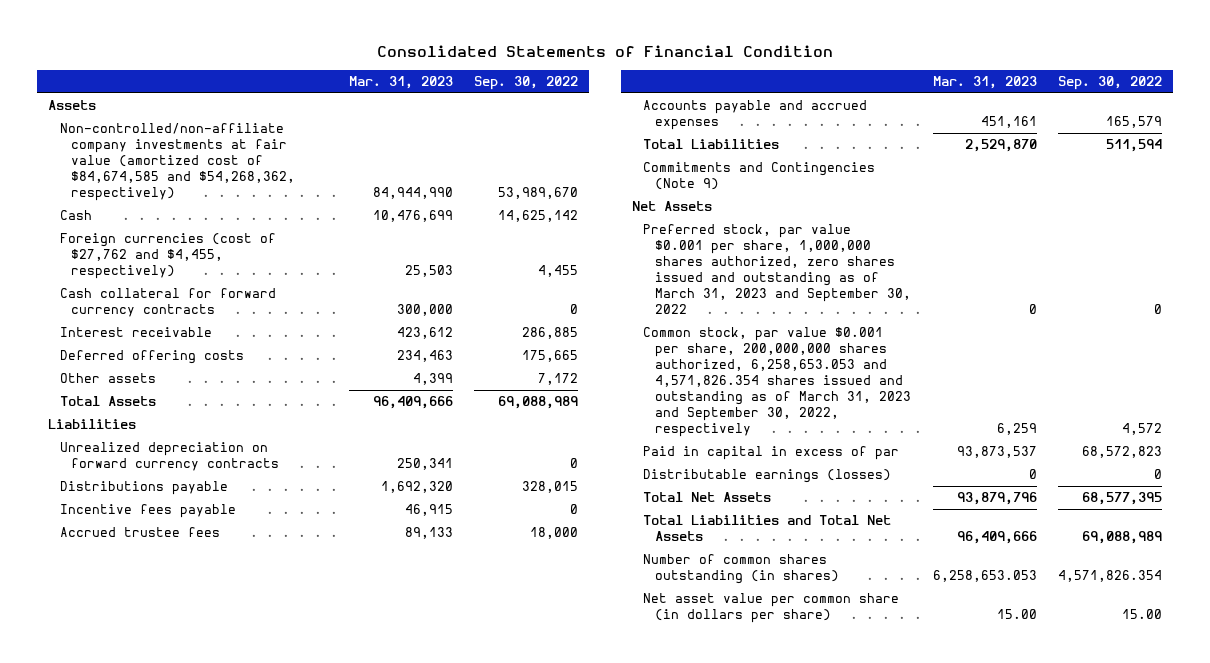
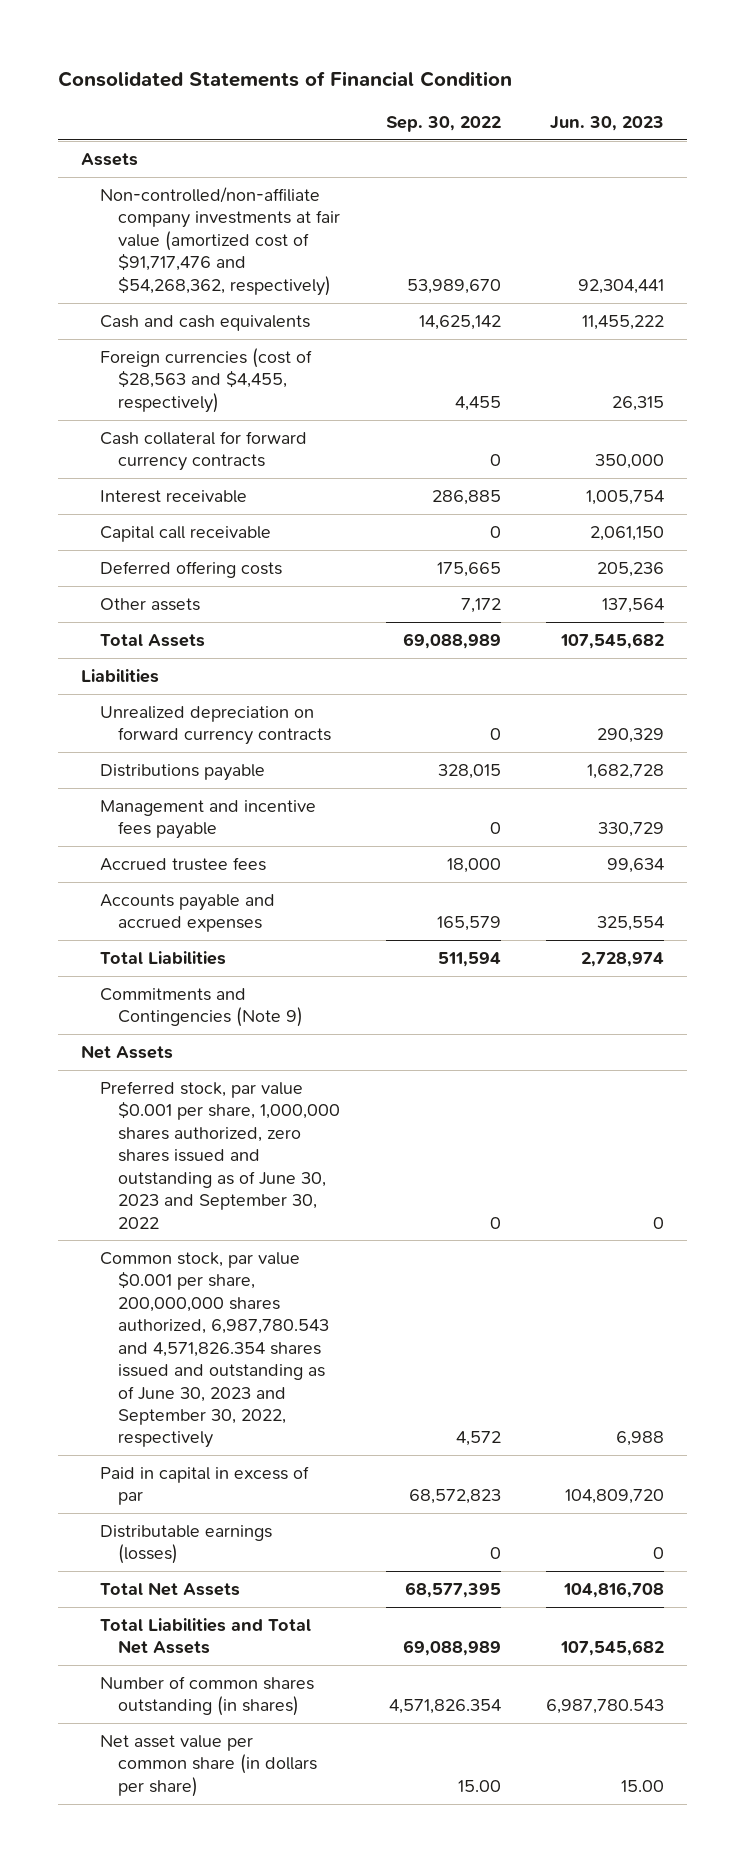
[348,75,453,89] Mar. 31, 2023 -> none
none -> [550,116,665,132] Jun. 30, 2023
[59,123,296,202] Non-controlled/non-affiliate company investments at fair value (amortized cost of $84,674,585 and $54,268,362, respectively) -> [99,187,341,296] Non-controlled/non-affiliate company investments at fair value (amortized cost of $91,717,476 and $54,268,362, respectively)
[59,210,92,221] Cash -> [99,315,310,332] Cash and cash equivalents
[59,233,276,280] Foreign currencies (cost of $27,762 and $4,455, respectively) -> [99,348,312,413] Foreign currencies (cost of $28,563 and $4,455, respectively)
none -> [99,526,271,543] Capital call receivable
[59,504,236,519] Incentive fees payable -> [99,800,316,840] Management and incentive fees payable
[643,224,912,315] Preferred stock, par value $0.001 per share, 1,000,000 shares authorized, zero shares issued and outstanding as of March 31, 2023 and September 30, 2022 -> [99,1081,341,1229] Preferred stock, par value $0.001 per share, 1,000,000 shares authorized, zero shares issued and outstanding as of June 30, 2023 and September 30, 2022
[643,327,912,437] Common stock, par value $0.001 per share, 200,000,000 shares authorized, 6,258,653.053 and 4,571,826.354 shares issued and outstanding as of March 31, 2023 and September 30, 2022, respectively -> [99,1252,330,1449] Common stock, par value $0.001 per share, 200,000,000 shares authorized, 6,987,780.543 and 4,571,826.354 shares issued and outstanding as of June 30, 2023 and September 30, 2022, respectively

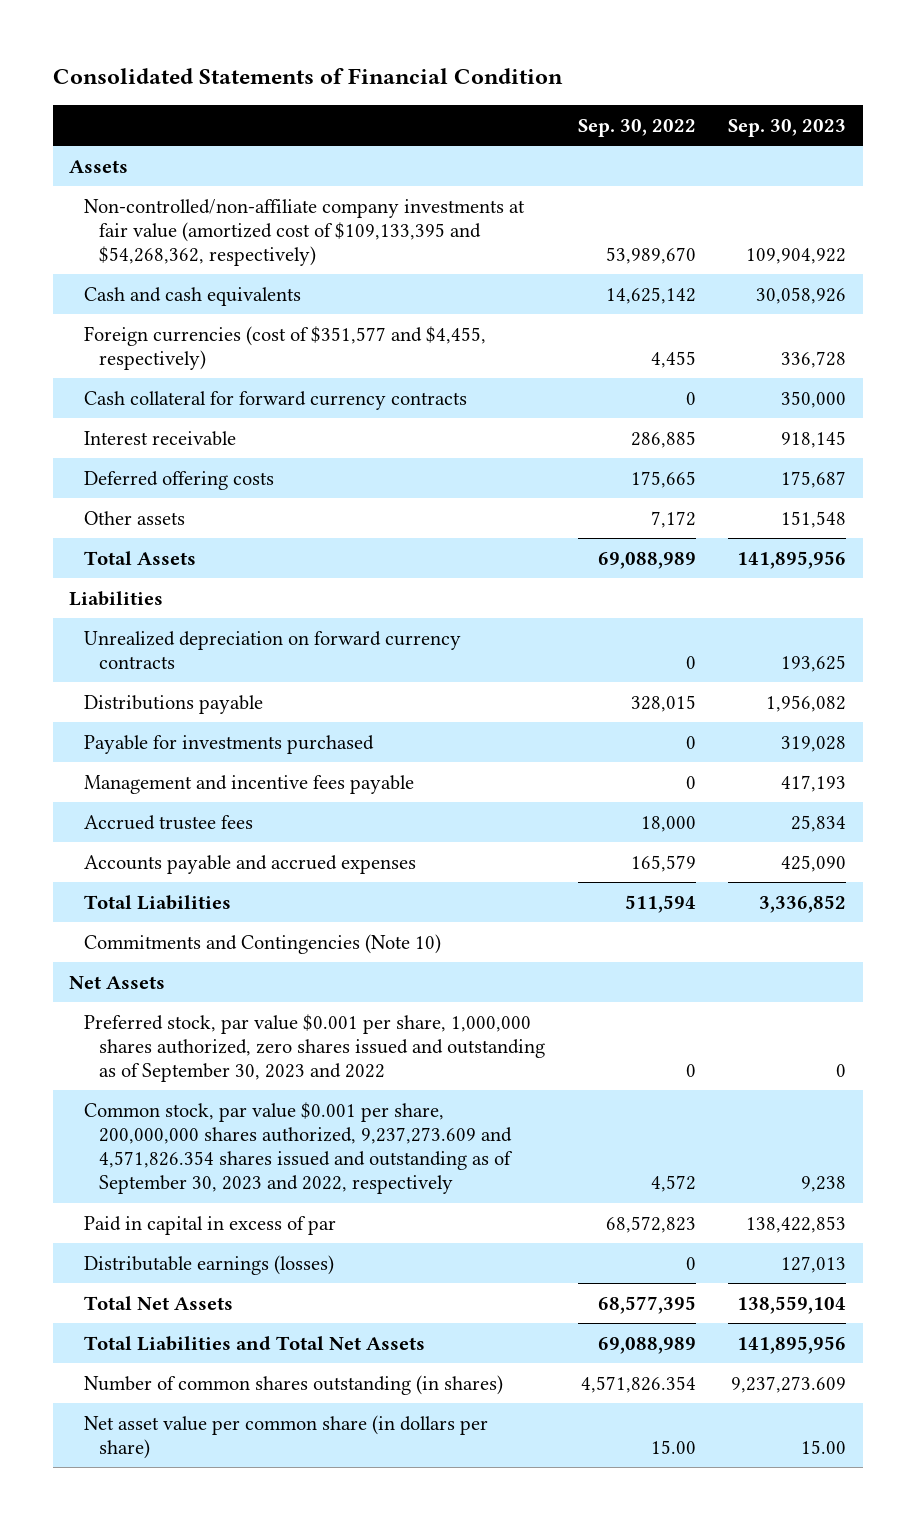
[550,116,665,132] Jun. 30, 2023 -> none
none -> [728,118,847,137] Sep. 30, 2023
[99,187,341,296] Non-controlled/non-affiliate company investments at fair value (amortized cost of $91,717,476 and $54,268,362, respectively) -> [83,198,525,266] Non-controlled/non-affiliate company investments at fair value (amortized cost of $109,133,395 and $54,268,362, respectively)
[99,348,312,413] Foreign currencies (cost of $28,563 and $4,455, respectively) -> [83,325,486,370] Foreign currencies (cost of $351,577 and $4,455, respectively)
[99,526,271,543] Capital call receivable -> none
none -> [83,734,374,754] Payable for investments purchased
[99,988,304,1028] Commitments and Contingencies (Note 9) -> [83,933,441,954] Commitments and Contingencies (Note 10)
[99,1081,341,1229] Preferred stock, par value $0.001 per share, 1,000,000 shares authorized, zero shares issued and outstanding as of June 30, 2023 and September 30, 2022 -> [83,1013,546,1082] Preferred stock, par value $0.001 per share, 1,000,000 shares authorized, zero shares issued and outstanding as of September 30, 2023 and 2022
[99,1252,330,1449] Common stock, par value $0.001 per share, 200,000,000 shares authorized, 6,987,780.543 and 4,571,826.354 shares issued and outstanding as of June 30, 2023 and September 30, 2022, respectively -> [83,1101,514,1195] Common stock, par value $0.001 per share, 200,000,000 shares authorized, 9,237,273.609 and 4,571,826.354 shares issued and outstanding as of September 30, 2023 and 2022, respectively

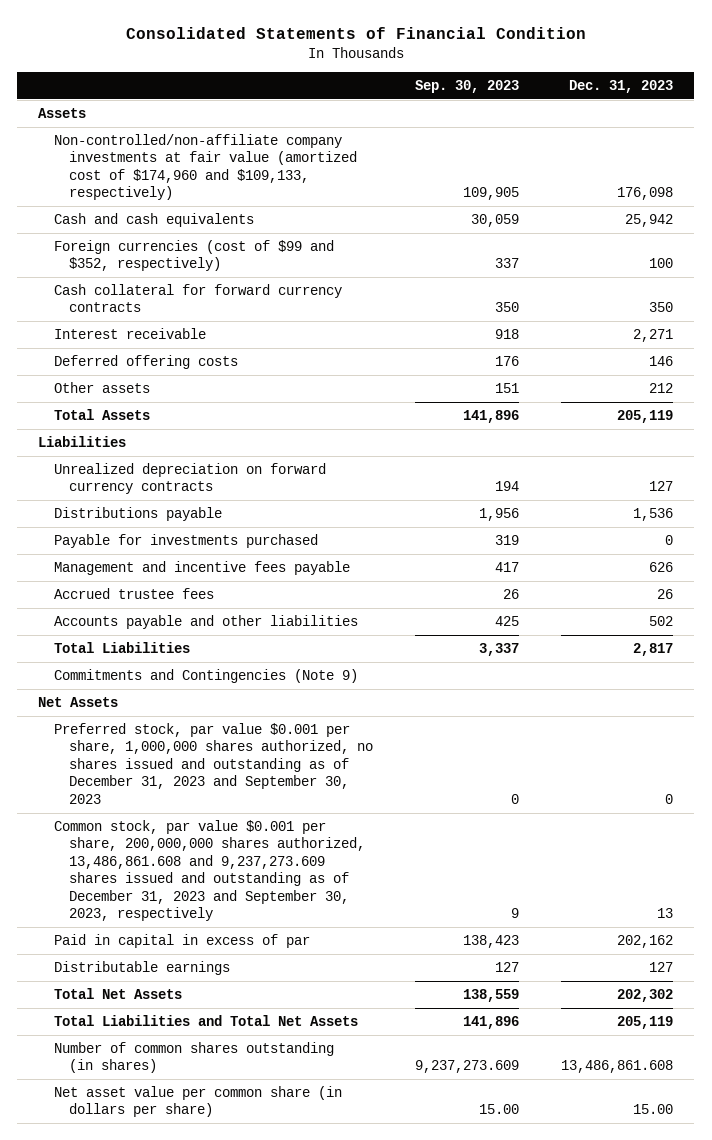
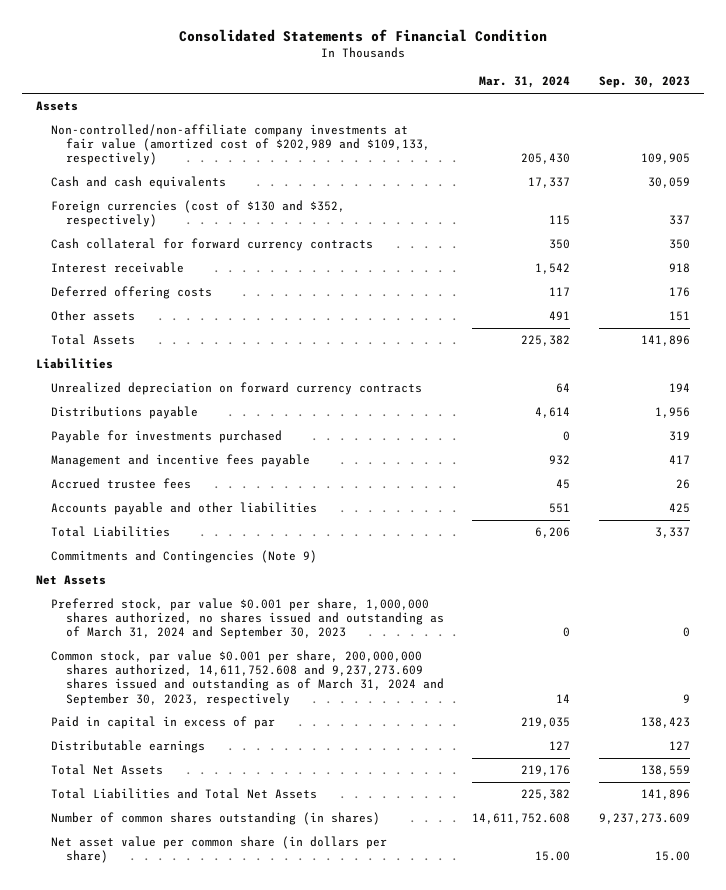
[569,80,674,94] Dec. 31, 2023 -> none
none -> [479,76,571,89] Mar. 31, 2024
[53,133,358,201] Non-controlled/non-affiliate company investments at fair value (amortized cost of $174,960 and $109,133, respectively) -> [51,124,431,166] Non-controlled/non-affiliate company investments at fair value (amortized cost of $202,989 and $109,133, respectively)
[53,239,334,272] Foreign currencies (cost of $99 and $352, respectively) -> [51,200,346,228] Foreign currencies (cost of $130 and $352, respectively)
[53,722,374,804] Preferred stock, par value $0.001 per share, 1,000,000 shares authorized, no shares issued and outstanding as of December 31, 2023 and September 30, 2023 -> [51,598,445,640] Preferred stock, par value $0.001 per share, 1,000,000 shares authorized, no shares issued and outstanding as of March 31, 2024 and September 30, 2023
[53,819,366,922] Common stock, par value $0.001 per share, 200,000,000 shares authorized, 13,486,861.608 and 9,237,273.609 shares issued and outstanding as of December 31, 2023 and September 30, 2023, respectively -> [51,650,445,706] Common stock, par value $0.001 per share, 200,000,000 shares authorized, 14,611,752.608 and 9,237,273.609 shares issued and outstanding as of March 31, 2024 and September 30, 2023, respectively

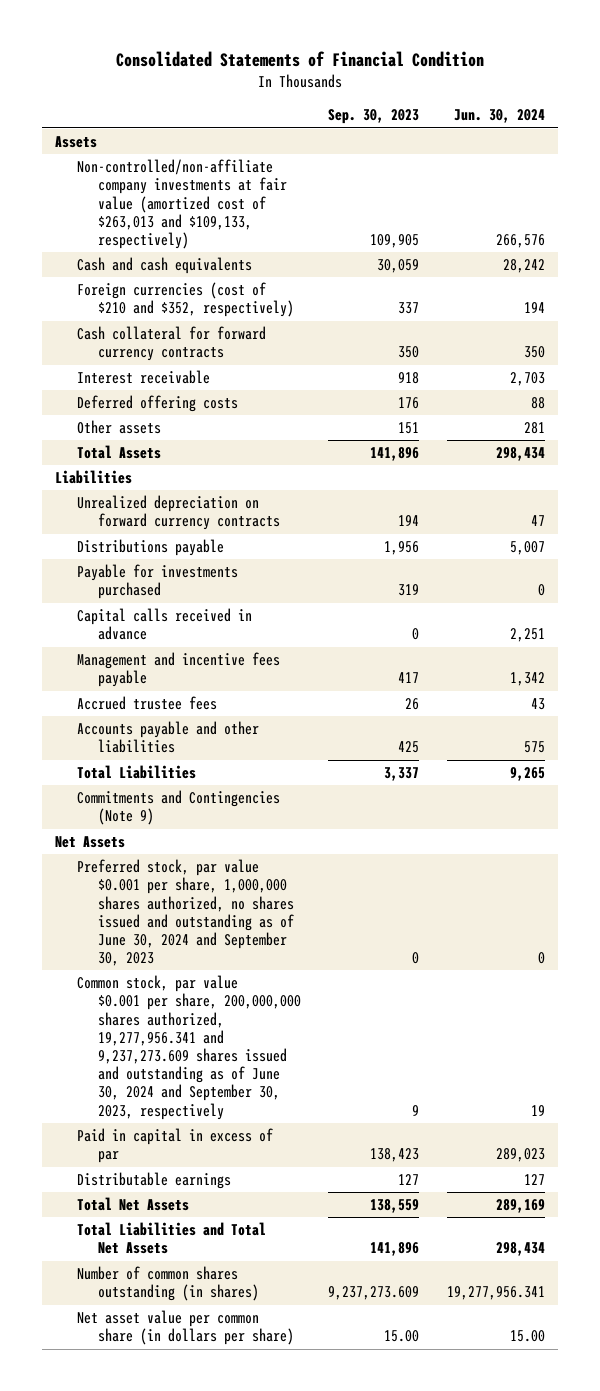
[479,76,571,89] Mar. 31, 2024 -> none
none -> [453,109,545,124] Jun. 30, 2024
[51,124,431,166] Non-controlled/non-affiliate company investments at fair value (amortized cost of $202,989 and $109,133, respectively) -> [76,159,288,250] Non-controlled/non-affiliate company investments at fair value (amortized cost of $263,013 and $109,133, respectively)
[51,200,346,228] Foreign currencies (cost of $130 and $352, respectively) -> [76,282,295,318] Foreign currencies (cost of $210 and $352, respectively)
none -> [76,608,252,641] Capital calls received in advance
[51,598,445,640] Preferred stock, par value $0.001 per share, 1,000,000 shares authorized, no shares issued and outstanding as of March 31, 2024 and September 30, 2023 -> [76,859,295,967] Preferred stock, par value $0.001 per share, 1,000,000 shares authorized, no shares issued and outstanding as of June 30, 2024 and September 30, 2023
[51,650,445,706] Common stock, par value $0.001 per share, 200,000,000 shares authorized, 14,611,752.608 and 9,237,273.609 shares issued and outstanding as of March 31, 2024 and September 30, 2023, respectively -> [76,975,302,1120] Common stock, par value $0.001 per share, 200,000,000 shares authorized, 19,277,956.341 and 9,237,273.609 shares issued and outstanding as of June 30, 2024 and September 30, 2023, respectively

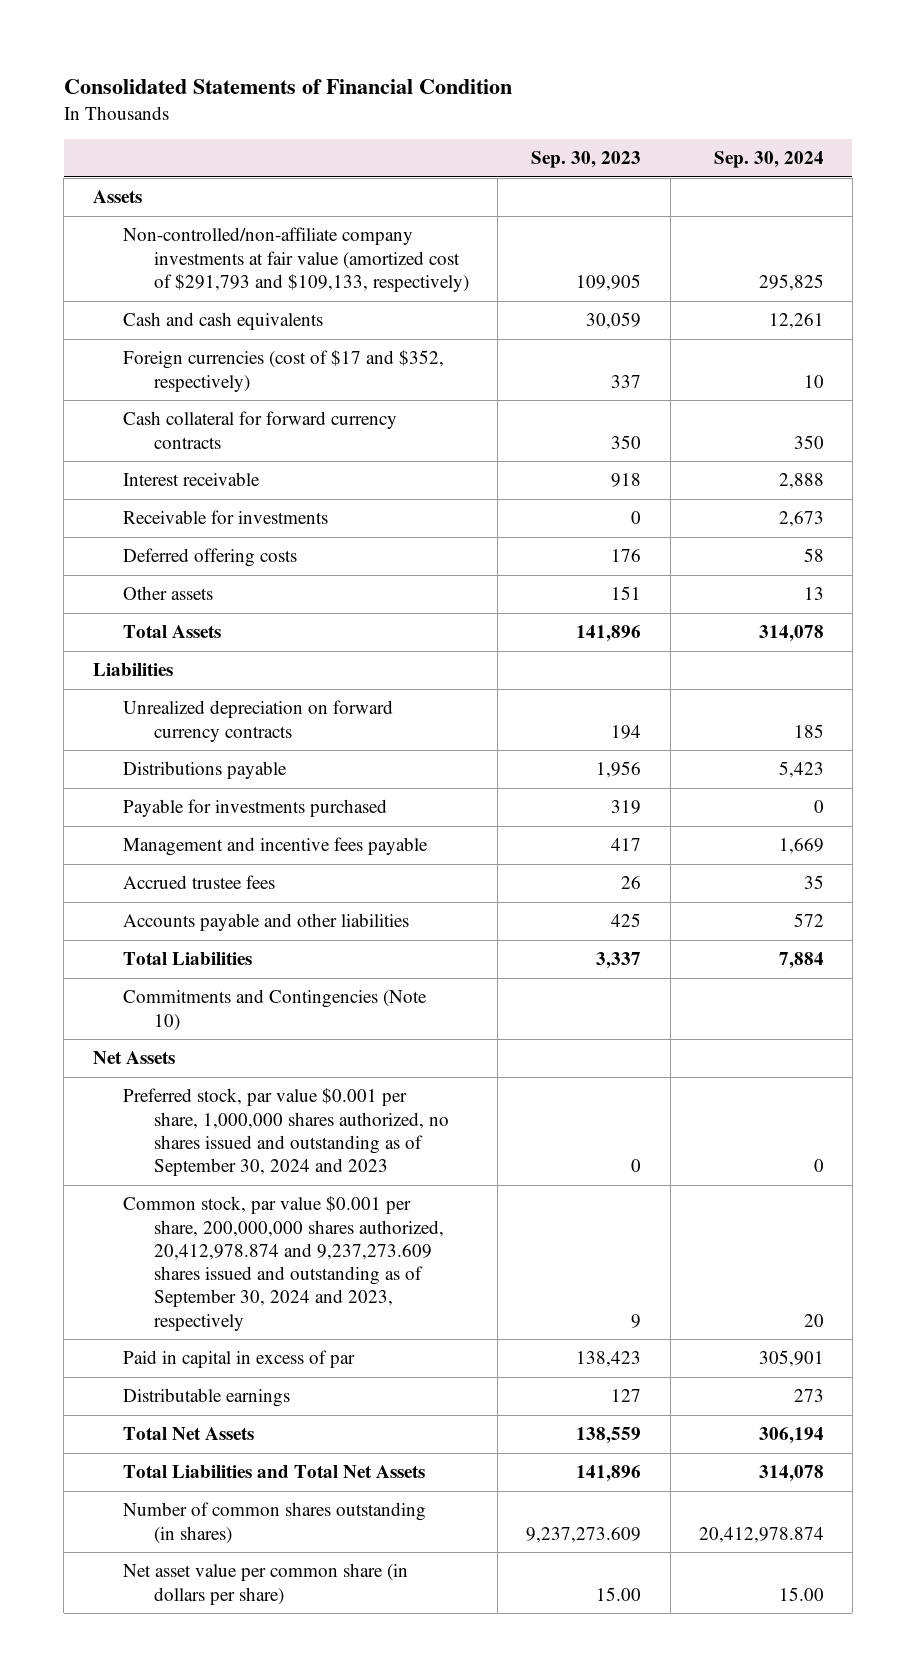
[453,109,545,124] Jun. 30, 2024 -> none
none -> [713,151,824,169] Sep. 30, 2024
[76,159,288,250] Non-controlled/non-affiliate company investments at fair value (amortized cost of $263,013 and $109,133, respectively) -> [123,227,469,292] Non-controlled/non-affiliate company investments at fair value (amortized cost of $291,793 and $109,133, respectively)
[76,282,295,318] Foreign currencies (cost of $210 and $352, respectively) -> [123,350,445,392] Foreign currencies (cost of $17 and $352, respectively)
none -> [123,510,329,525] Receivable for investments
[76,608,252,641] Capital calls received in advance -> none
[76,790,280,826] Commitments and Contingencies (Note 9) -> [123,989,428,1031] Commitments and Contingencies (Note 10)
[76,859,295,967] Preferred stock, par value $0.001 per share, 1,000,000 shares authorized, no shares issued and outstanding as of June 30, 2024 and September 30, 2023 -> [123,1088,449,1177] Preferred stock, par value $0.001 per share, 1,000,000 shares authorized, no shares issued and outstanding as of September 30, 2024 and 2023
[76,975,302,1120] Common stock, par value $0.001 per share, 200,000,000 shares authorized, 19,277,956.341 and 9,237,273.609 shares issued and outstanding as of June 30, 2024 and September 30, 2023, respectively -> [123,1196,444,1331] Common stock, par value $0.001 per share, 200,000,000 shares authorized, 20,412,978.874 and 9,237,273.609 shares issued and outstanding as of September 30, 2024 and 2023, respectively

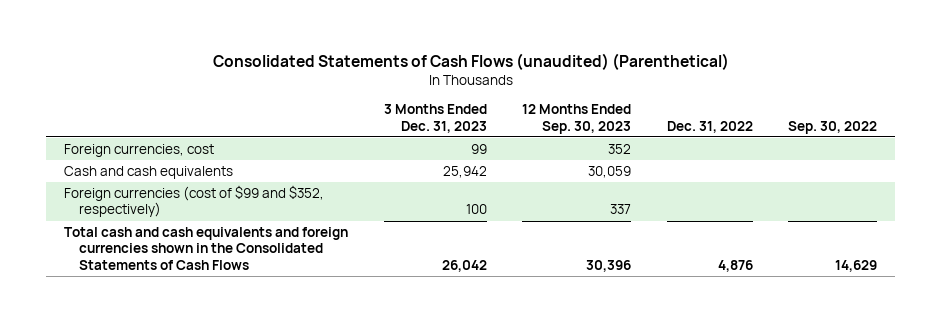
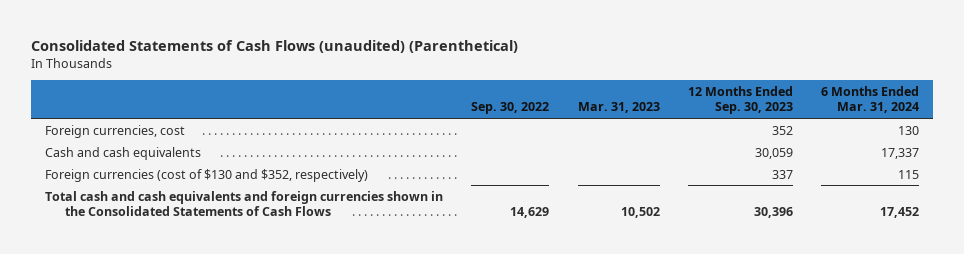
[383,104,487,133] 3 Months Ended Dec. 31, 2023 -> none
[666,120,753,133] Dec. 31, 2022 -> none
none -> [577,102,660,114] Mar. 31, 2023
none -> [821,86,920,114] 6 Months Ended Mar. 31, 2024
[64,184,325,218] Foreign currencies (cost of $99 and $352, respectively) -> [45,168,369,182] Foreign currencies (cost of $130 and $352, respectively)

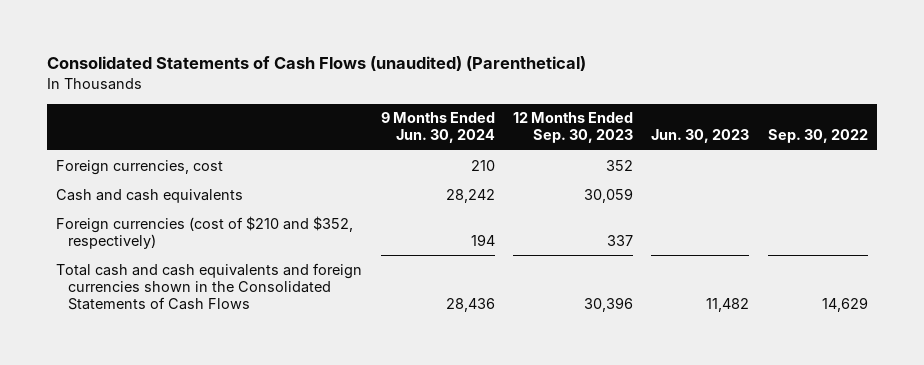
[577,102,660,114] Mar. 31, 2023 -> none
[821,86,920,114] 6 Months Ended Mar. 31, 2024 -> none
none -> [380,112,495,144] 9 Months Ended Jun. 30, 2024
none -> [651,129,750,144] Jun. 30, 2023
[45,168,369,182] Foreign currencies (cost of $130 and $352, respectively) -> [56,215,354,249] Foreign currencies (cost of $210 and $352, respectively)

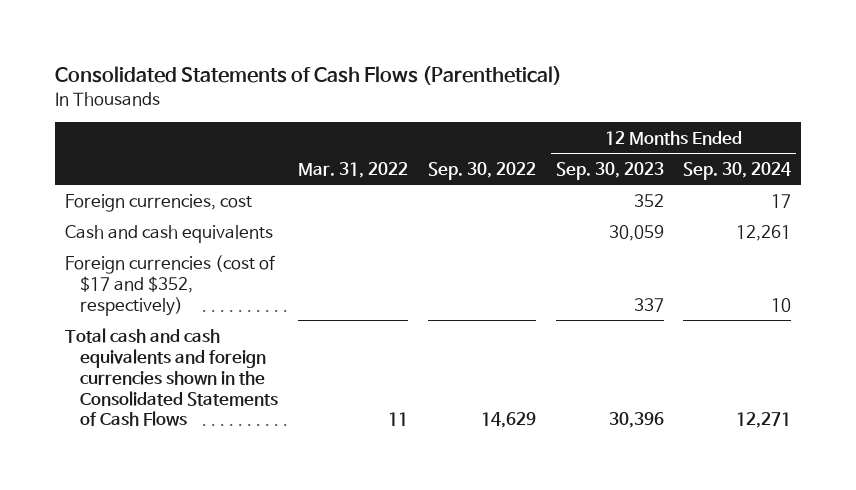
[47,56,587,72] Consolidated Statements of Cash Flows (unaudited) (Parenthetical) -> [55,65,563,85] Consolidated Statements of Cash Flows (Parenthetical)
[380,112,495,144] 9 Months Ended Jun. 30, 2024 -> none
[651,129,750,144] Jun. 30, 2023 -> none
none -> [298,161,409,178] Mar. 31, 2022
none -> [683,161,792,180] Sep. 30, 2024
[56,215,354,249] Foreign currencies (cost of $210 and $352, respectively) -> [65,254,276,316] Foreign currencies (cost of $17 and $352, respectively)

